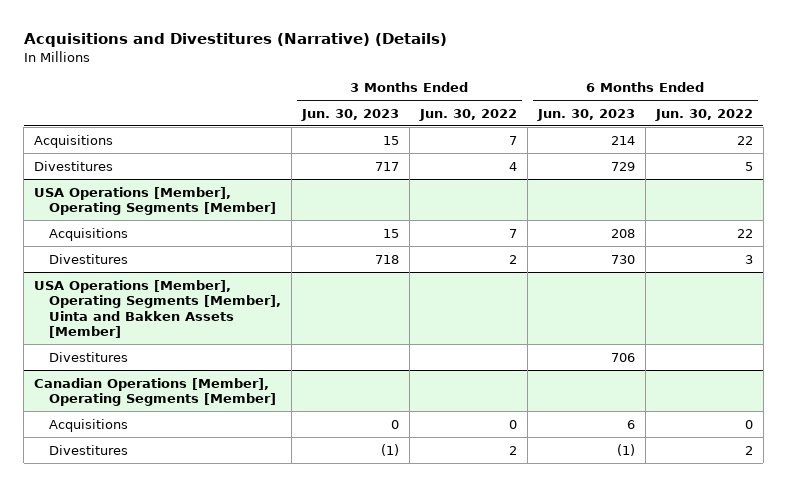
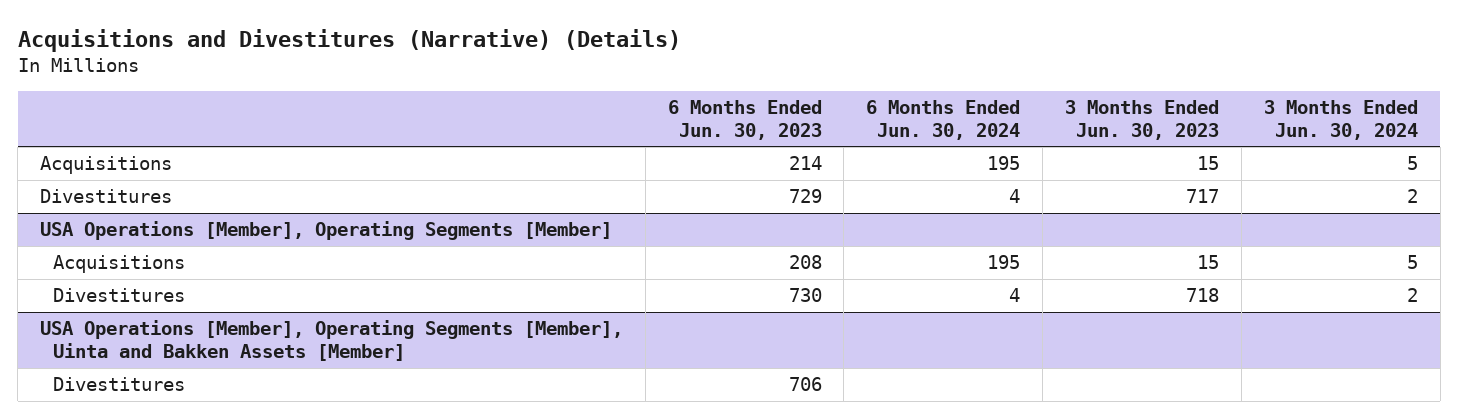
[418,108,517,121] Jun. 30, 2022 -> none
[654,108,753,121] Jun. 30, 2022 -> none
none -> [866,99,1021,140] 6 Months Ended Jun. 30, 2024
none -> [1263,99,1418,140] 3 Months Ended Jun. 30, 2024
[34,377,276,407] Canadian Operations [Member], Operating Segments [Member] -> none
[48,418,128,432] Acquisitions -> none
[48,444,128,455] Divestitures -> none

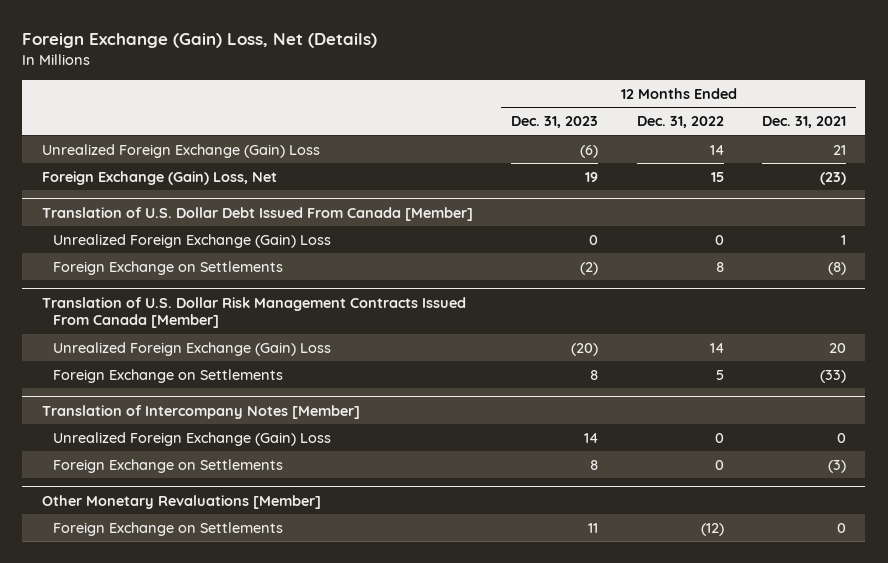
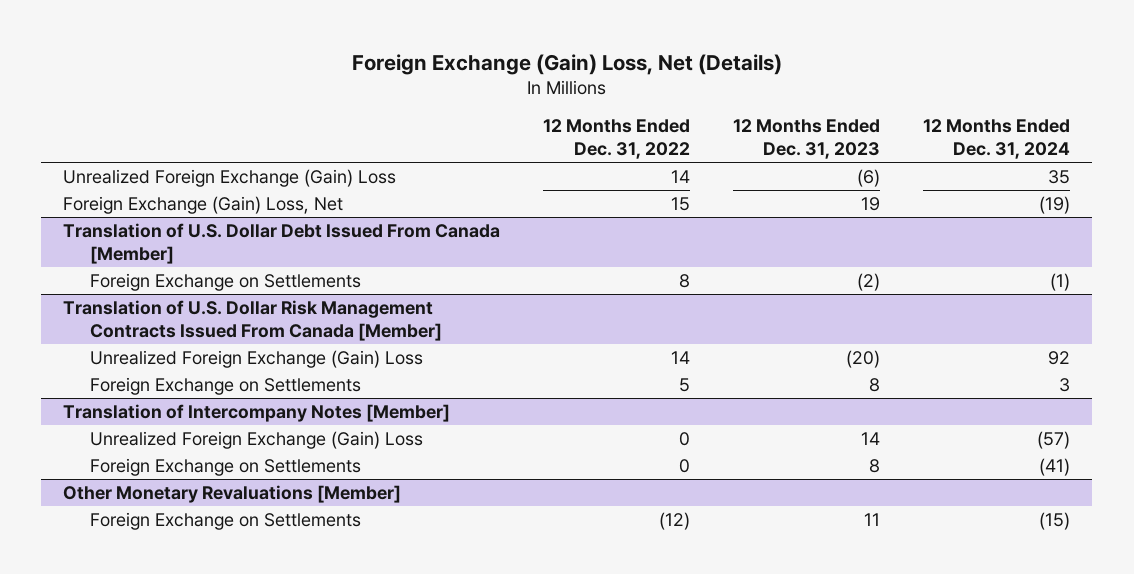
[761,116,846,129] Dec. 31, 2021 -> none
none -> [923,119,1071,160] 12 Months Ended Dec. 31, 2024
[52,233,331,248] Unrealized Foreign Exchange (Gain) Loss -> none

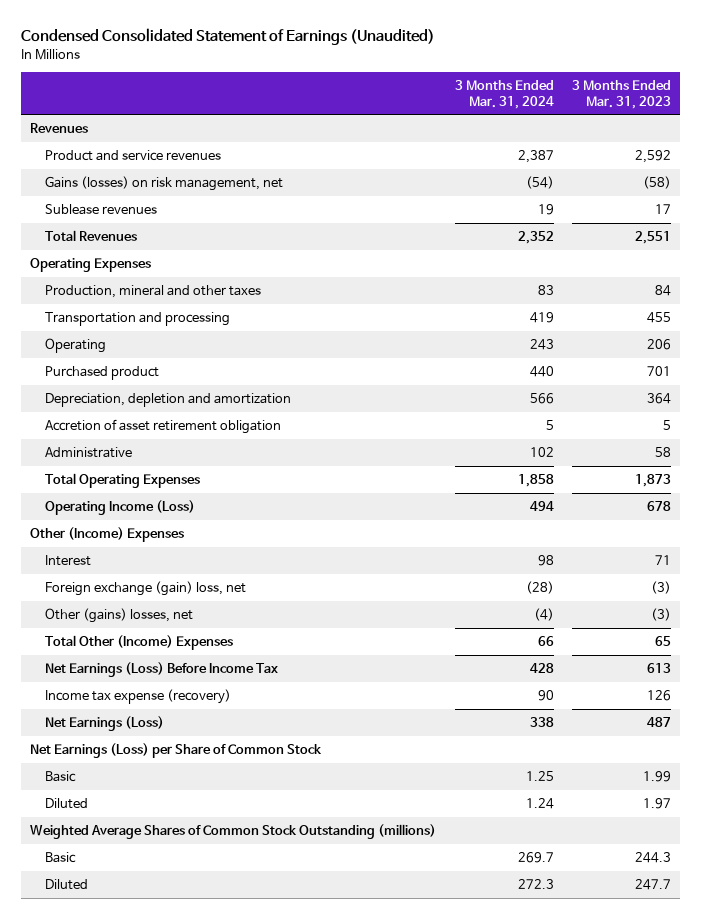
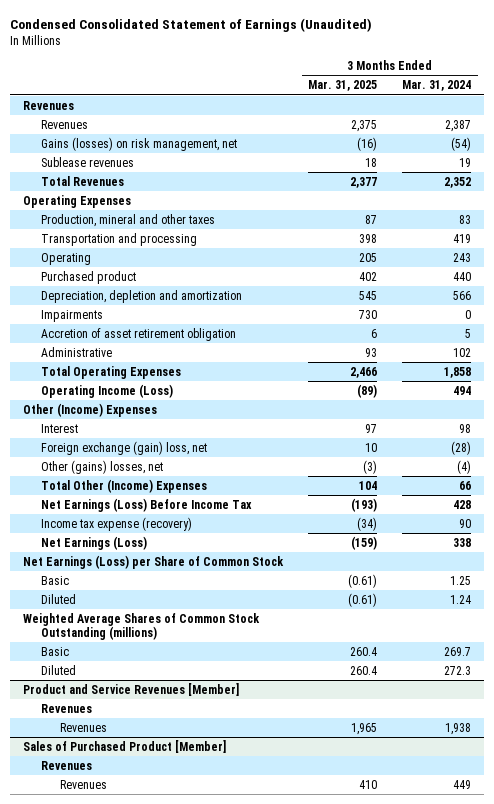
[571,79,671,109] 3 Months Ended Mar. 31, 2023 -> none
none -> [308,80,378,92] Mar. 31, 2025
[45,149,222,161] Product and service revenues -> [41,119,89,129] Revenues
none -> [41,309,104,322] Impairments
none -> [22,682,239,696] Product and Service Revenues [Member]
none -> [41,703,93,713] Revenues
none -> [60,722,108,732] Revenues
none -> [22,739,226,753] Sales of Purchased Product [Member]
none -> [41,760,93,770] Revenues
none -> [60,779,108,789] Revenues

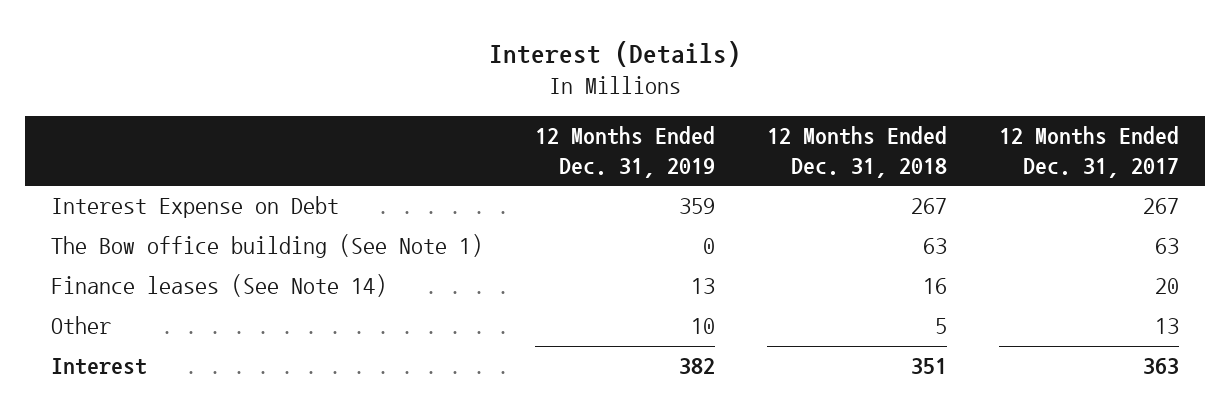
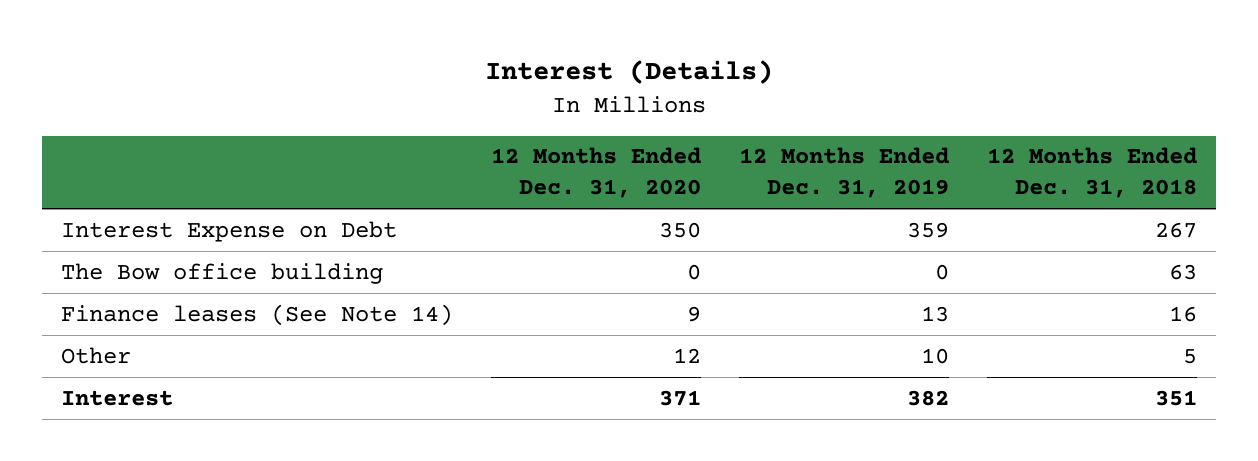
[998,126,1179,178] 12 Months Ended Dec. 31, 2017 -> none
none -> [491,147,702,199] 12 Months Ended Dec. 31, 2020
[51,234,484,259] The Bow office building (See Note 1) -> [61,262,384,284] The Bow office building

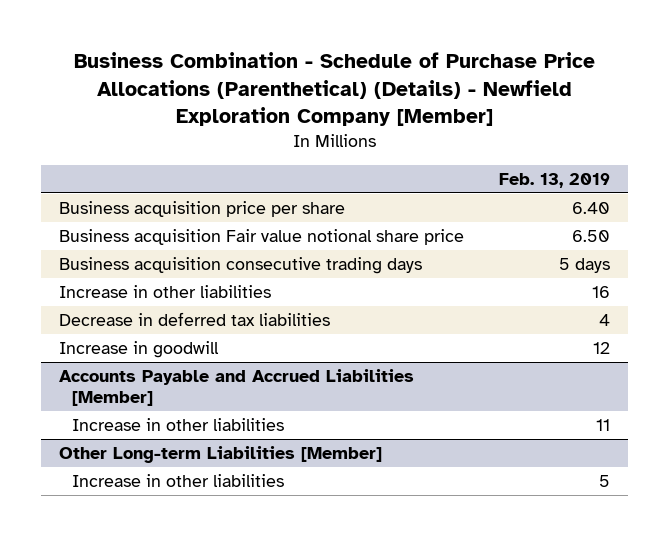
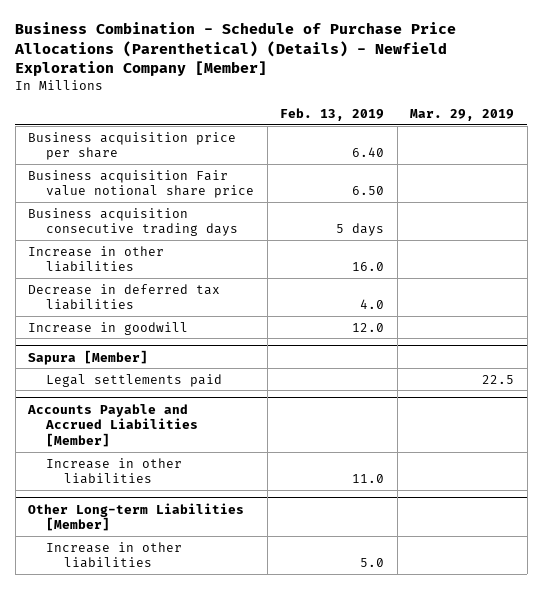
none -> [410,108,515,121] Mar. 29, 2019
[592,285,611,298] 16 -> [352,262,385,272] 16.0
[599,313,611,326] 4 -> [360,299,385,310] 4.0
[593,341,611,354] 12 -> [352,322,385,332] 12.0
none -> [28,349,149,365] Sapura [Member]
none -> [46,373,223,387] Legal settlements paid
[596,418,611,431] 11 -> [352,474,385,484] 11.0
[599,474,611,487] 5 -> [360,558,385,568] 5.0

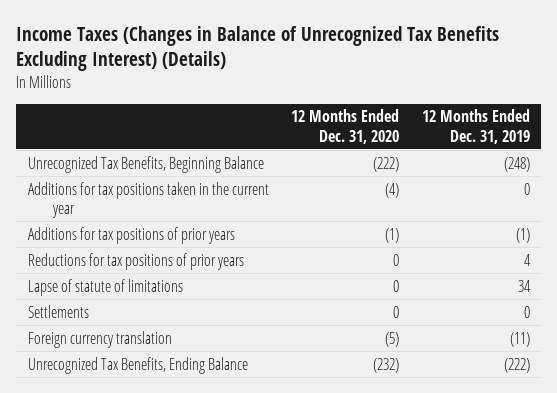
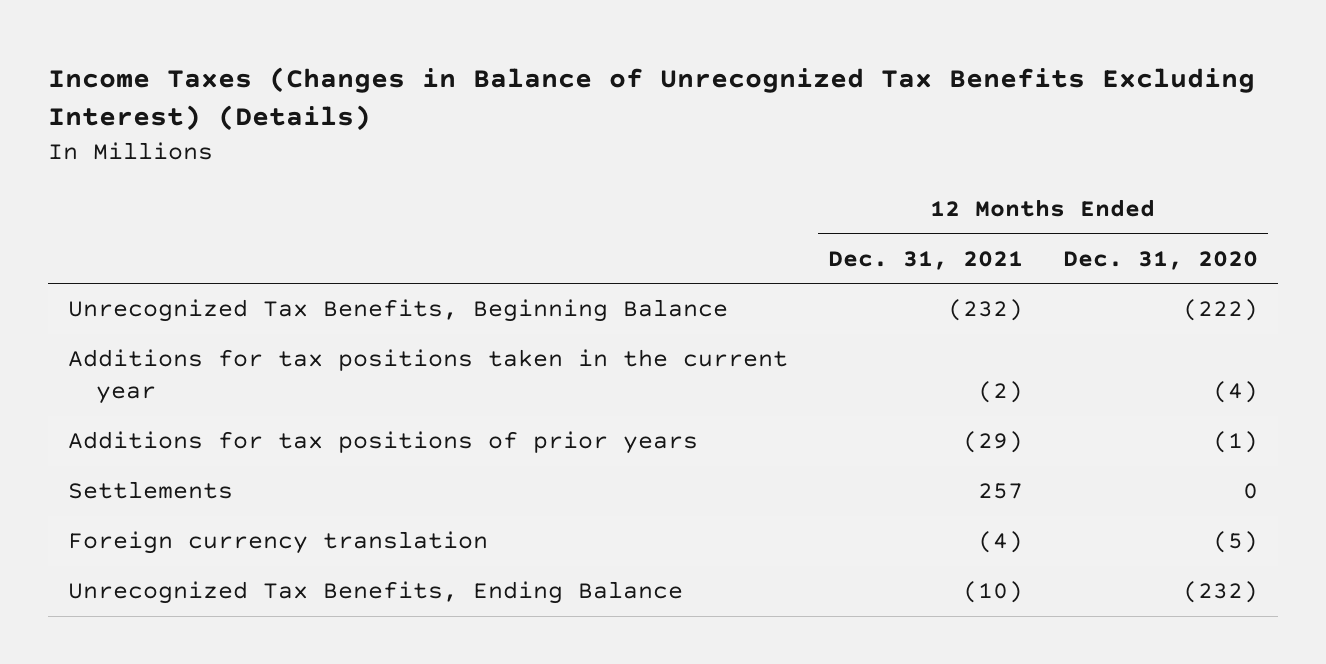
[421,109,530,144] 12 Months Ended Dec. 31, 2019 -> none
none -> [828,250,1024,270] Dec. 31, 2021
[27,252,244,270] Reductions for tax positions of prior years -> none
[27,278,183,296] Lapse of statute of limitations -> none

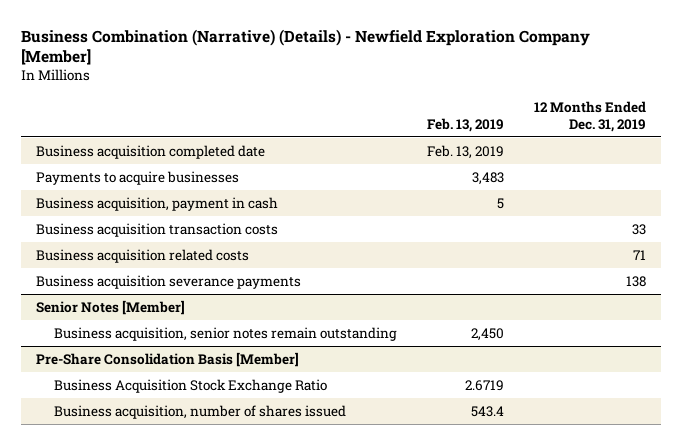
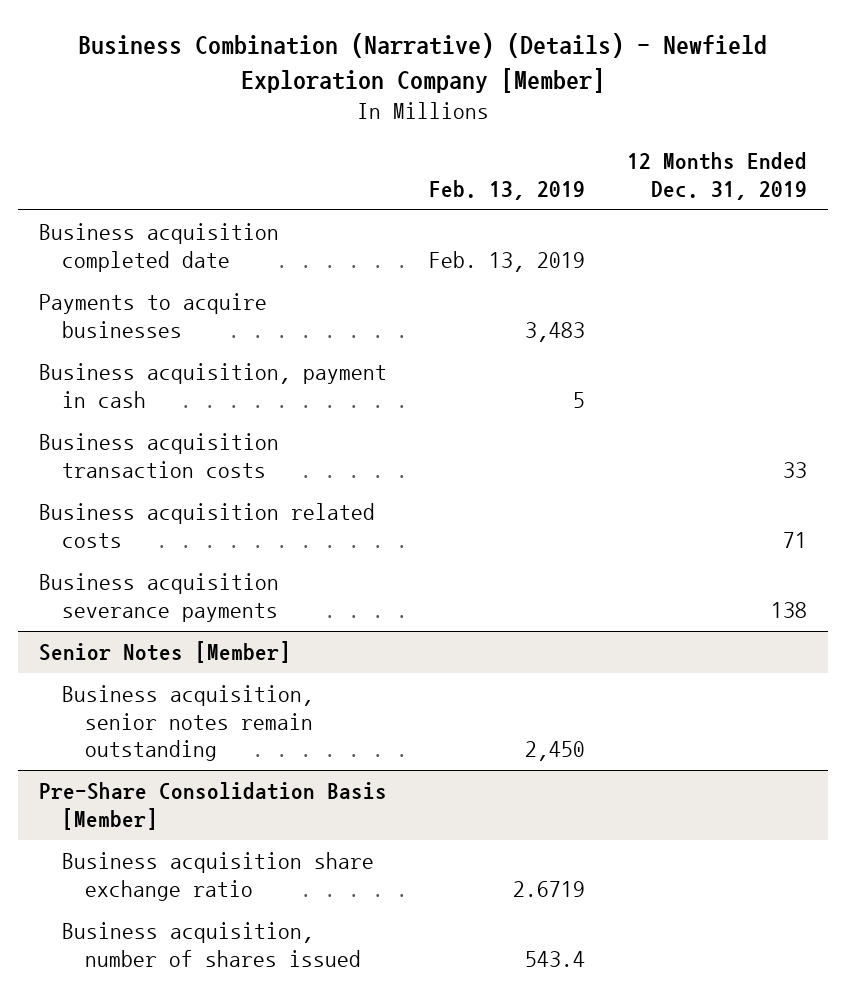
[53,378,327,393] Business Acquisition Stock Exchange Ratio -> [62,852,375,901] Business acquisition share exchange ratio

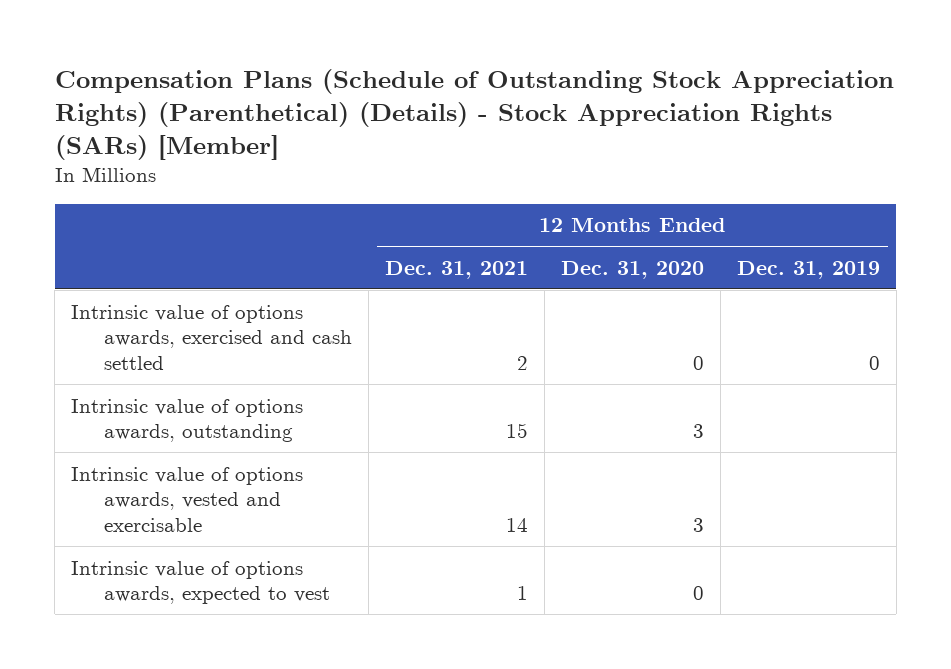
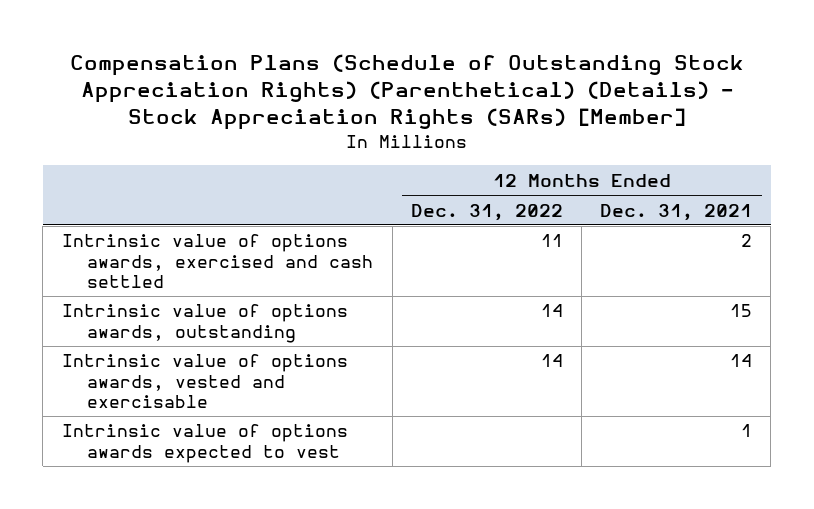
[560,260,704,279] Dec. 31, 2020 -> none
[736,260,880,279] Dec. 31, 2019 -> none
none -> [410,203,563,221] Dec. 31, 2022
[71,560,330,605] Intrinsic value of options awards, expected to vest -> [61,424,348,463] Intrinsic value of options awards expected to vest

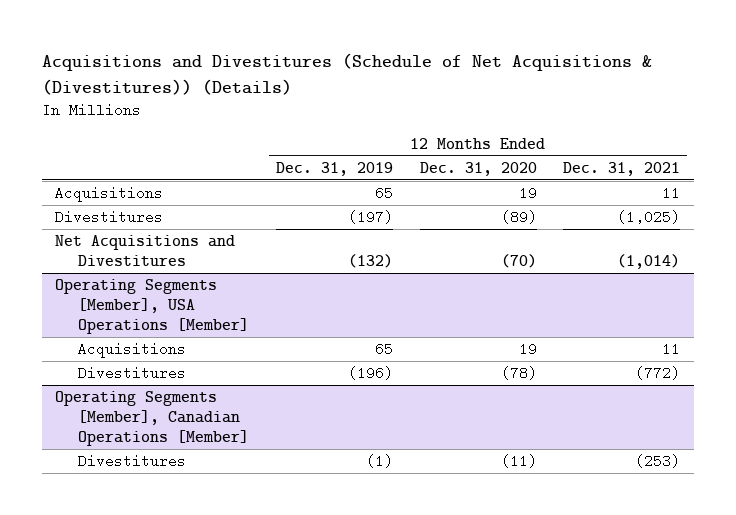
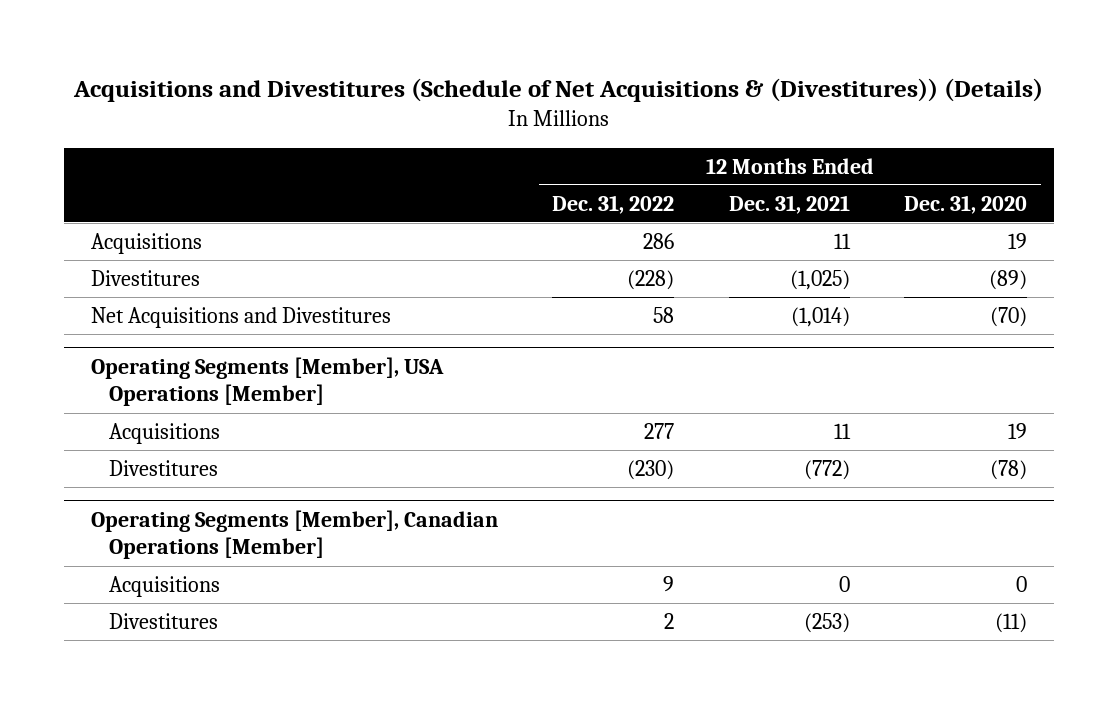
[275,161,393,176] Dec. 31, 2019 -> none
none -> [552,194,675,214] Dec. 31, 2022
none -> [108,575,220,597] Acquisitions

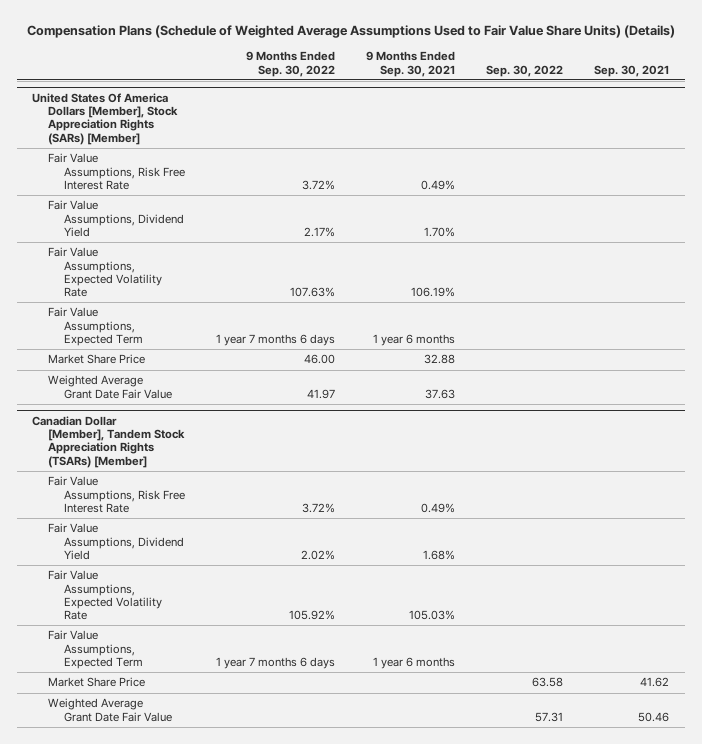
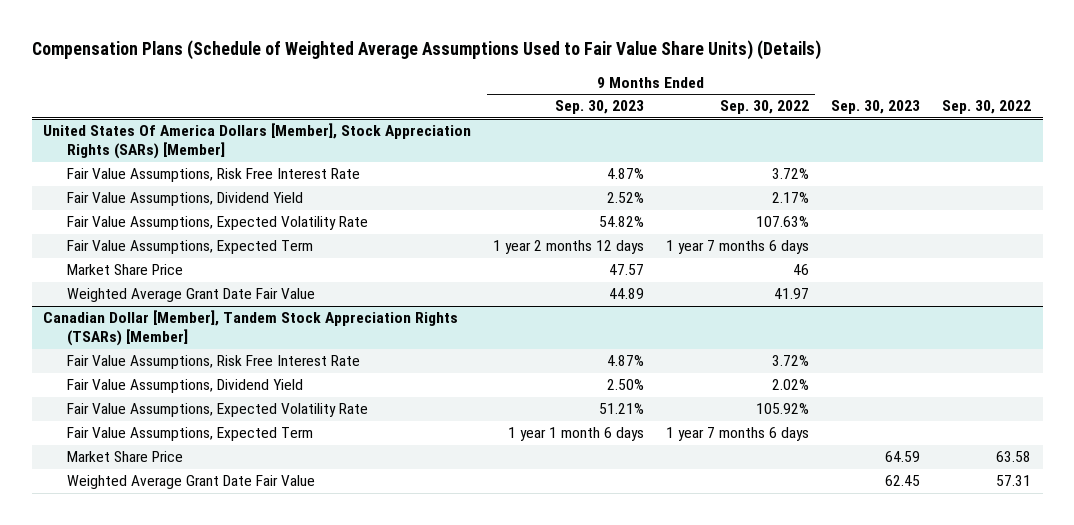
[366,51,456,77] 9 Months Ended Sep. 30, 2021 -> none
[594,64,670,77] Sep. 30, 2021 -> none
none -> [554,100,644,115] Sep. 30, 2023
none -> [831,100,921,115] Sep. 30, 2023
[304,354,336,365] 46.00 -> [793,264,810,276] 46

